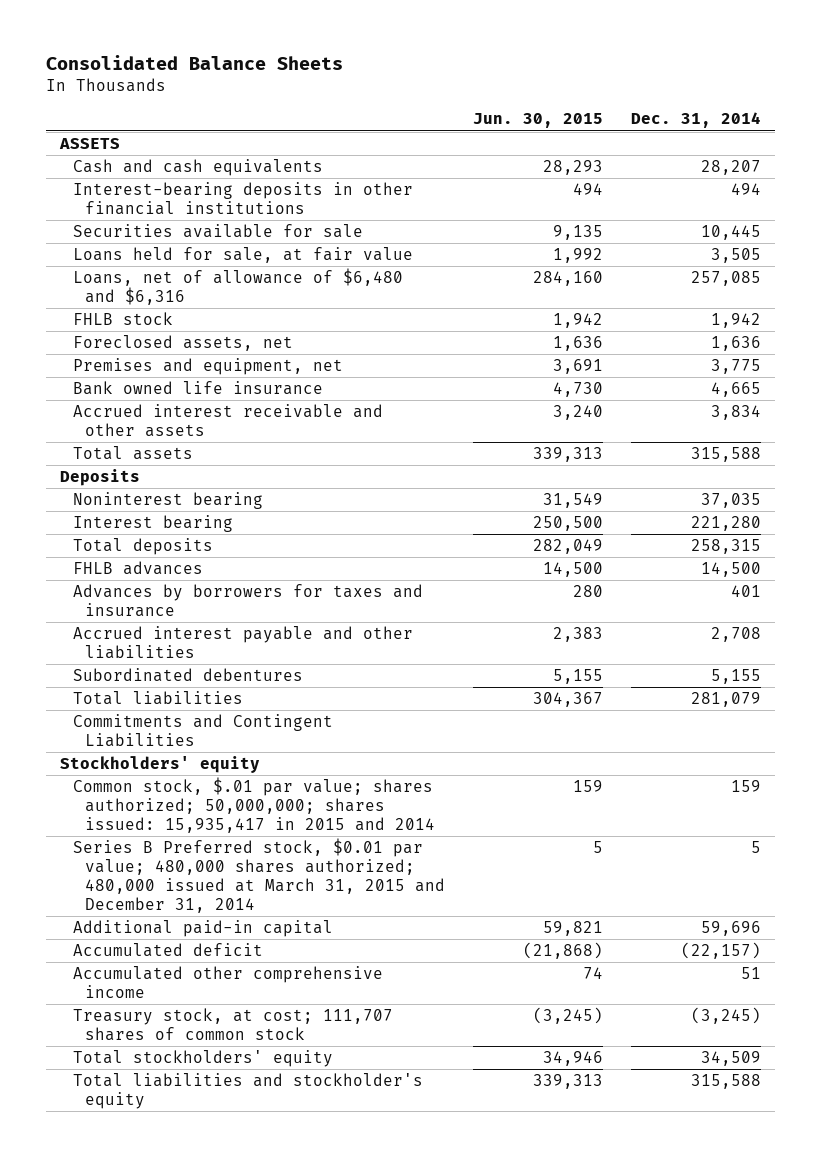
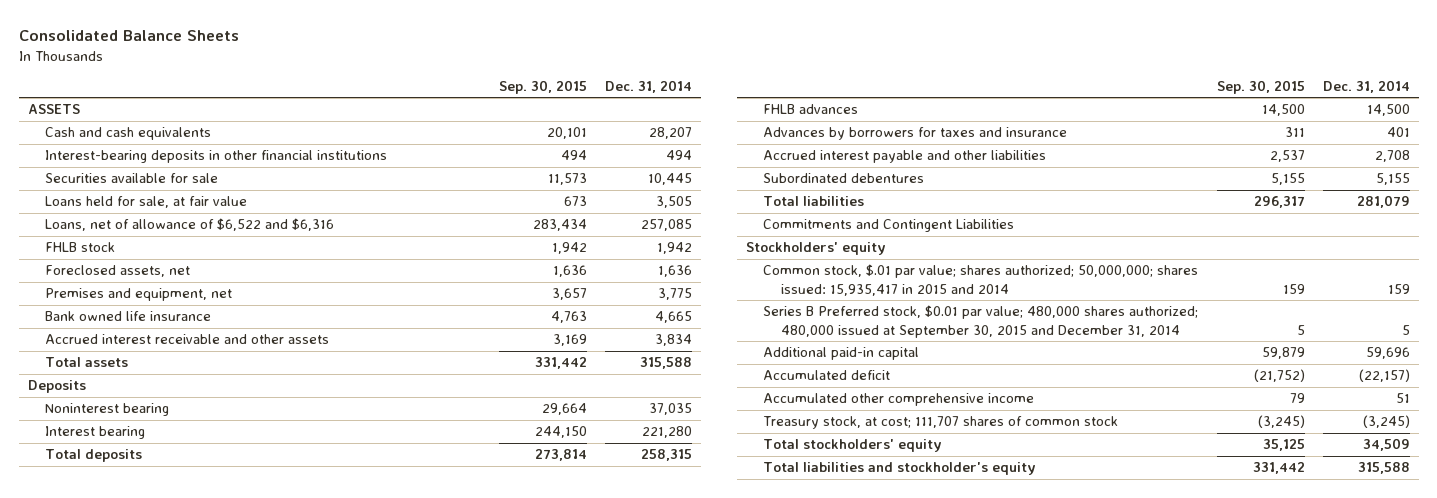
[473,113,604,129] Jun. 30, 2015 -> none
none -> [498,80,587,95] Sep. 30, 2015
[72,268,403,306] Loans, net of allowance of $6,480 and $6,316 -> [45,218,335,232] Loans, net of allowance of $6,522 and $6,316
[72,838,446,914] Series B Preferred stock, $0.01 par value; 480,000 shares authorized; 480,000 issued at March 31, 2015 and December 31, 2014 -> [763,305,1199,338] Series B Preferred stock, $0.01 par value; 480,000 shares authorized; 480,000 issued at September 30, 2015 and December 31, 2014

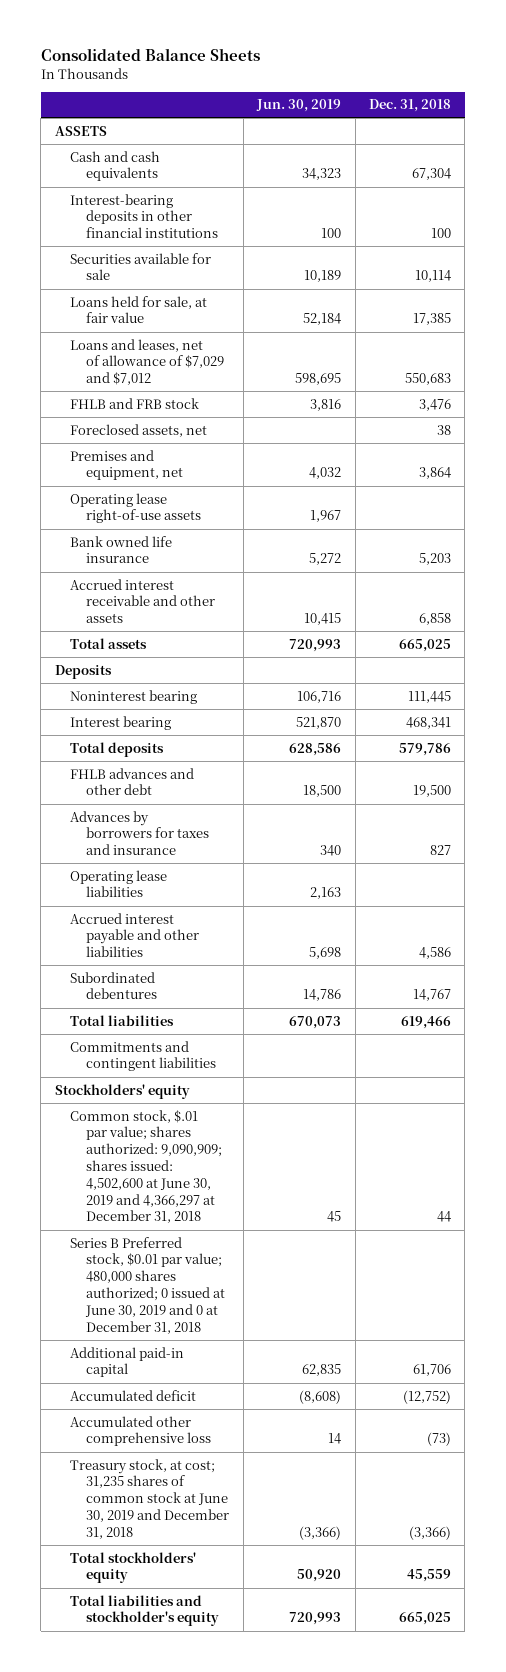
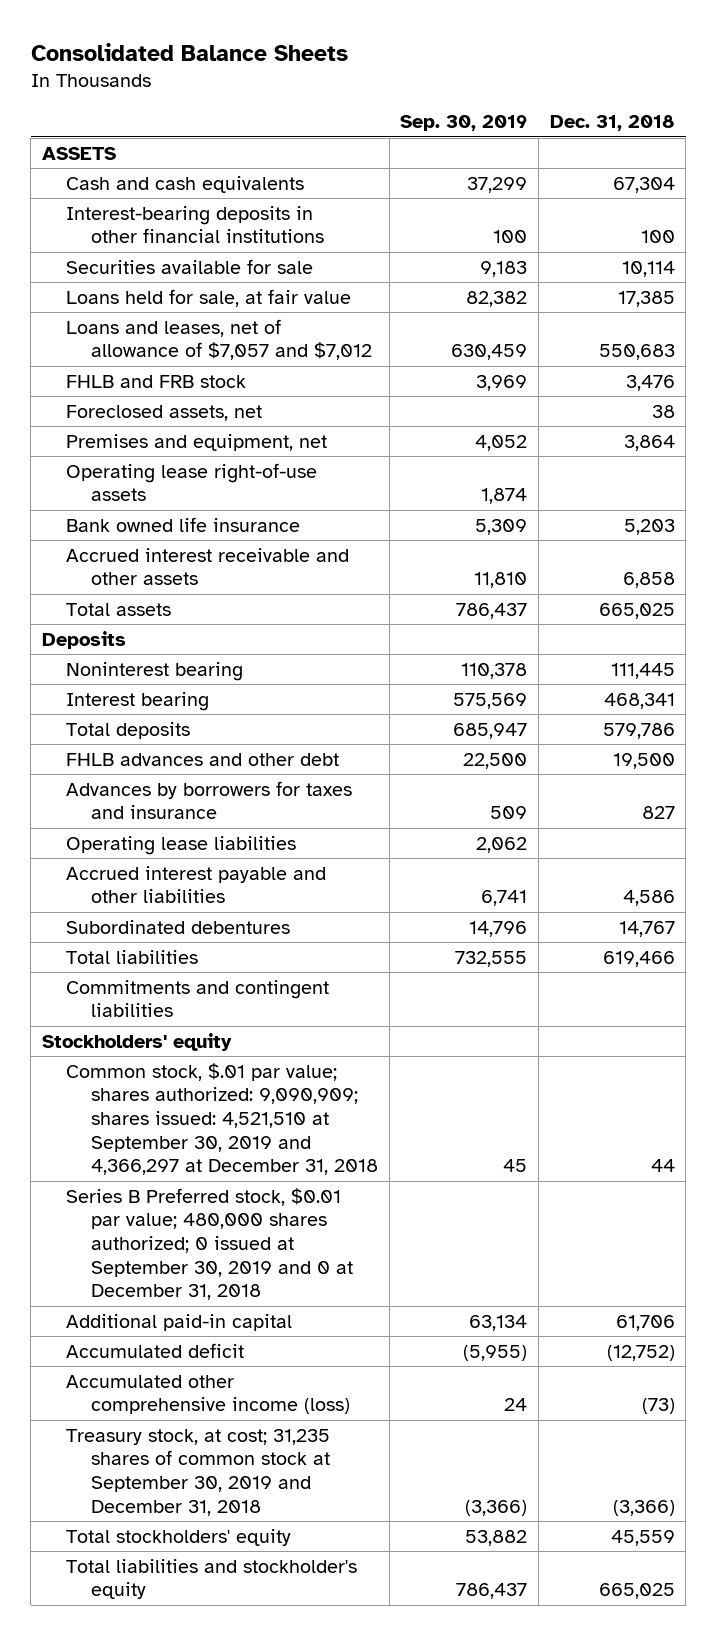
[256,99,342,113] Jun. 30, 2019 -> none
none -> [400,115,528,132] Sep. 30, 2019
[70,338,225,386] Loans and leases, net of allowance of $7,029 and $7,012 -> [66,318,372,361] Loans and leases, net of allowance of $7,057 and $7,012
[70,1109,223,1224] Common stock, $.01 par value; shares authorized: 9,090,909; shares issued: 4,502,600 at June 30, 2019 and 4,366,297 at December 31, 2018 -> [66,1062,378,1176] Common stock, $.01 par value; shares authorized: 9,090,909; shares issued: 4,521,510 at September 30, 2019 and 4,366,297 at December 31, 2018
[70,1236,226,1334] Series B Preferred stock, $0.01 par value; 480,000 shares authorized; 0 issued at June 30, 2019 and 0 at December 31, 2018 -> [66,1187,353,1301] Series B Preferred stock, $0.01 par value; 480,000 shares authorized; 0 issued at September 30, 2019 and 0 at December 31, 2018
[70,1415,212,1447] Accumulated other comprehensive loss -> [66,1374,350,1415] Accumulated other comprehensive income (loss)
[70,1458,230,1539] Treasury stock, at cost; 31,235 shares of common stock at June 30, 2019 and December 31, 2018 -> [66,1428,331,1516] Treasury stock, at cost; 31,235 shares of common stock at September 30, 2019 and December 31, 2018

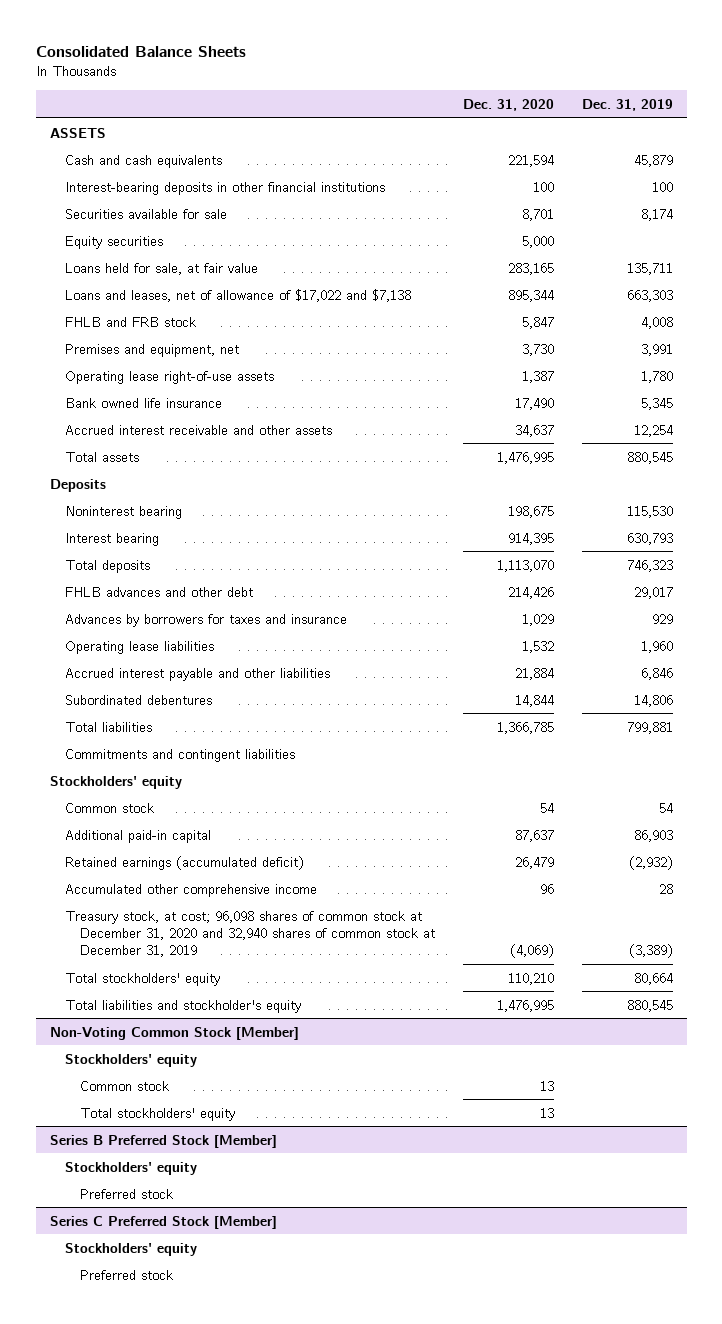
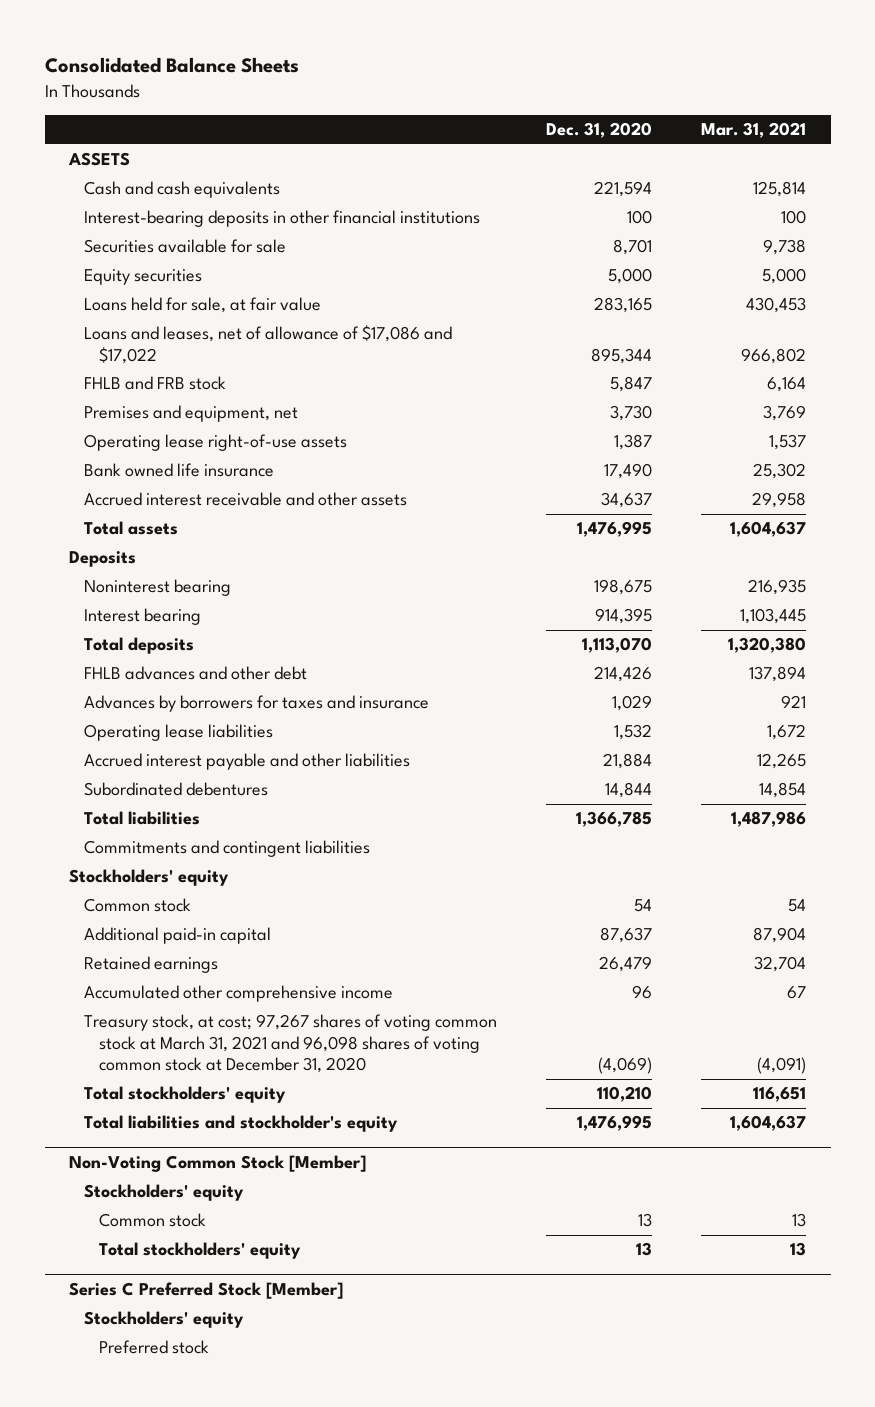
[581,98,673,111] Dec. 31, 2019 -> none
none -> [701,122,807,139] Mar. 31, 2021
[64,288,411,302] Loans and leases, net of allowance of $17,022 and $7,138 -> [83,325,452,364] Loans and leases, net of allowance of $17,086 and $17,022
[64,855,304,870] Retained earnings (accumulated deficit) -> [83,956,218,974] Retained earnings
[64,910,435,958] Treasury stock, at cost; 96,098 shares of common stock at December 31, 2020 and 32,940 shares of common stock at December 31, 2019 -> [83,1014,497,1074] Treasury stock, at cost; 97,267 shares of voting common stock at March 31, 2021 and 96,098 shares of voting common stock at December 31, 2020
[49,1134,277,1148] Series B Preferred Stock [Member] -> none
[64,1161,197,1175] Stockholders' equity -> none
[79,1188,173,1199] Preferred stock -> none

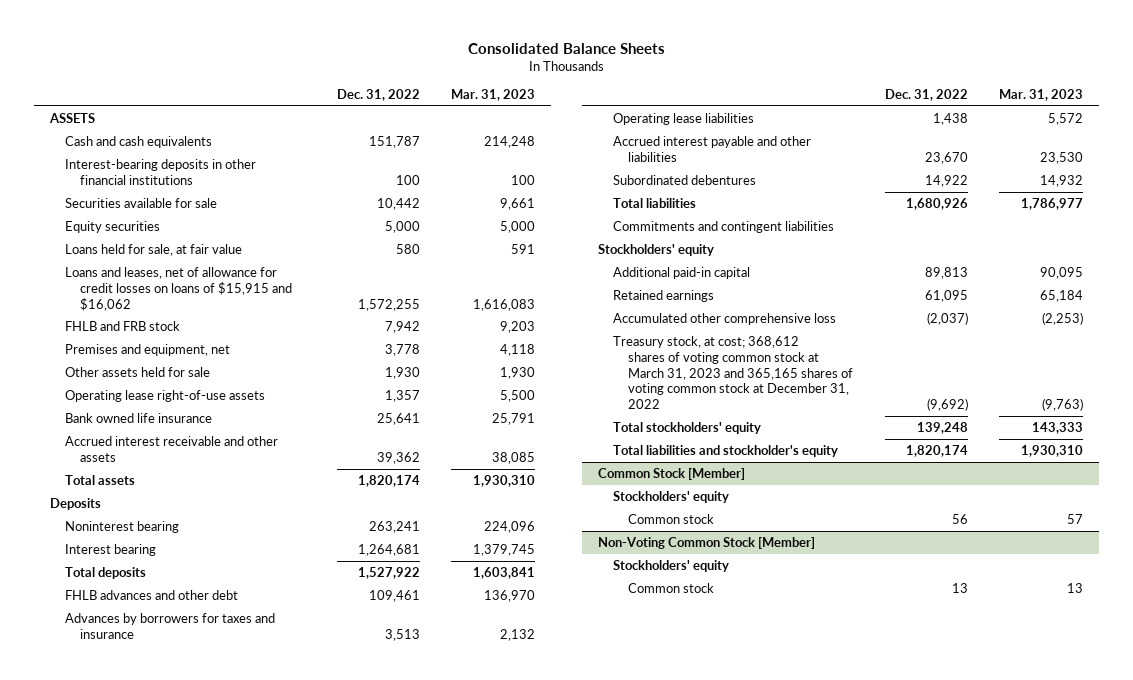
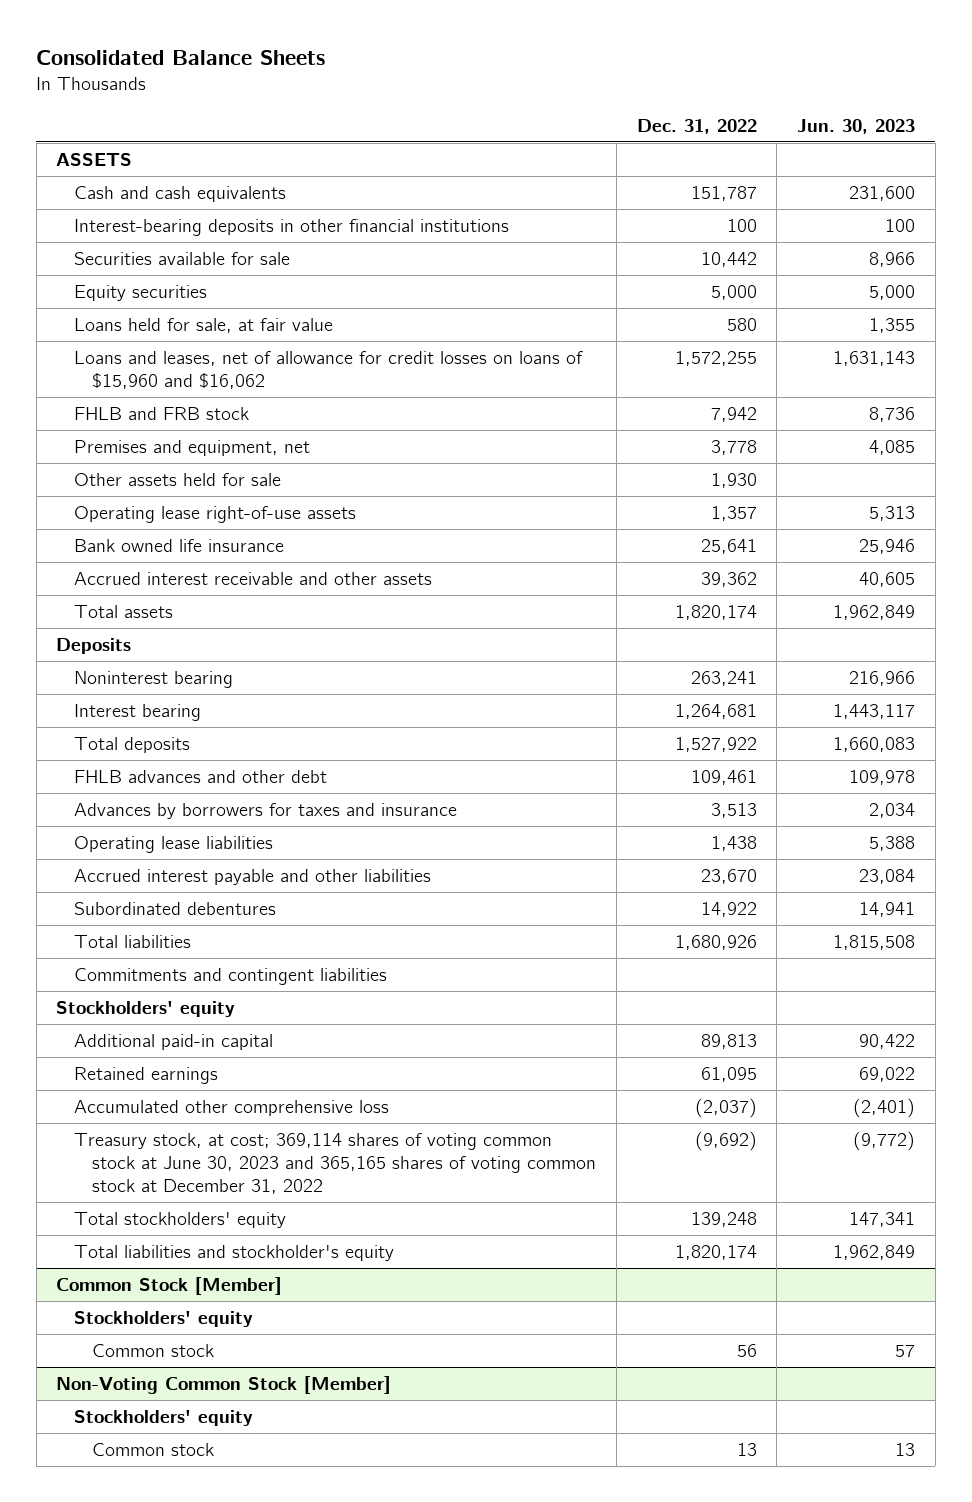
[451,89,536,102] Mar. 31, 2023 -> none
none -> [797,118,916,134] Jun. 30, 2023
[65,266,292,311] Loans and leases, net of allowance for credit losses on loans of $15,915 and $16,062 -> [74,350,584,390] Loans and leases, net of allowance for credit losses on loans of $15,960 and $16,062
[613,335,853,410] Treasury stock, at cost; 368,612 shares of voting common stock at March 31, 2023 and 365,165 shares of voting common stock at December 31, 2022 -> [74,1132,597,1195] Treasury stock, at cost; 369,114 shares of voting common stock at June 30, 2023 and 365,165 shares of voting common stock at December 31, 2022

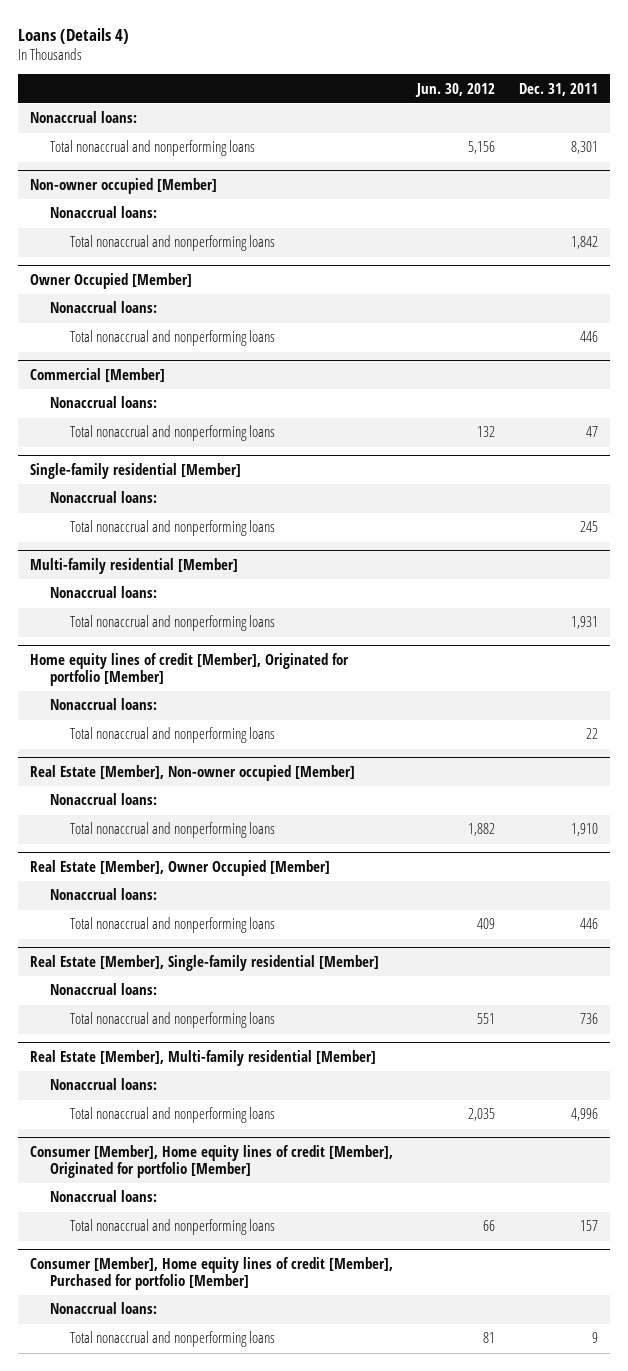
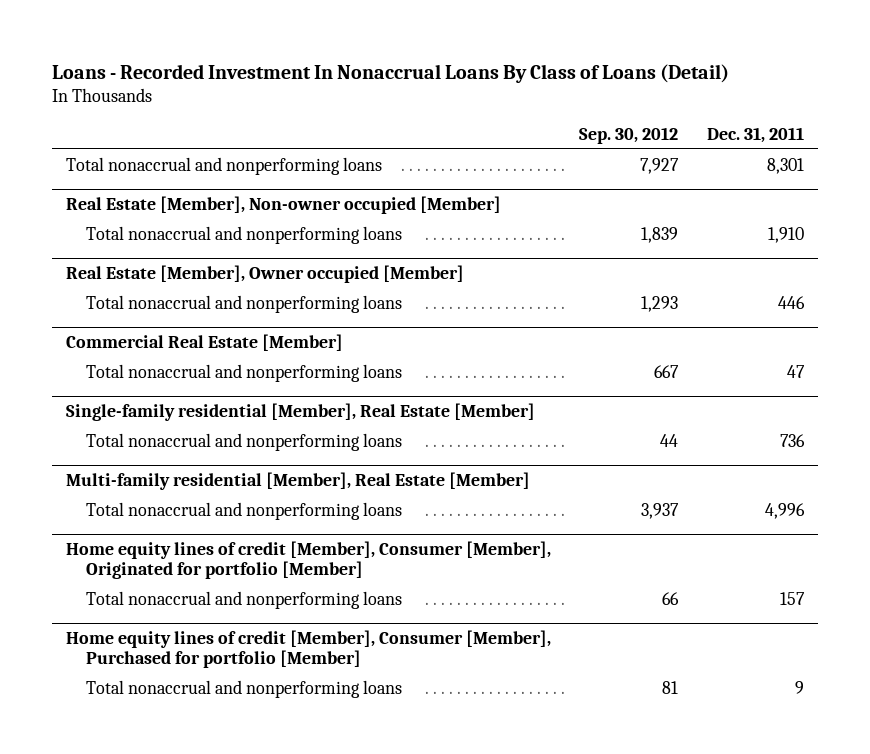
[18,27,130,44] Loans (Details 4) -> [51,63,729,83] Loans - Recorded Investment In Nonaccrual Loans By Class of Loans (Detail)
[414,82,495,97] Jun. 30, 2012 -> none
none -> [579,126,679,144] Sep. 30, 2012
[30,111,138,124] Nonaccrual loans: -> none
[30,178,218,195] Non-owner occupied [Member] -> none
[50,206,158,219] Nonaccrual loans: -> none
[69,235,275,252] Total nonaccrual and nonperforming loans -> none
[30,273,193,290] Owner Occupied [Member] -> none
[50,301,158,314] Nonaccrual loans: -> none
[69,330,275,347] Total nonaccrual and nonperforming loans -> none
[30,368,166,383] Commercial [Member] -> none
[50,396,158,409] Nonaccrual loans: -> none
[69,425,275,442] Total nonaccrual and nonperforming loans -> none
[30,463,242,480] Single-family residential [Member] -> none
[50,491,158,504] Nonaccrual loans: -> none
[69,520,275,537] Total nonaccrual and nonperforming loans -> none
[30,558,239,575] Multi-family residential [Member] -> none
[50,586,158,599] Nonaccrual loans: -> none
[69,615,275,632] Total nonaccrual and nonperforming loans -> none
[30,653,350,687] Home equity lines of credit [Member], Originated for portfolio [Member] -> none
[50,698,158,711] Nonaccrual loans: -> none
[69,727,275,744] Total nonaccrual and nonperforming loans -> none
[50,793,158,806] Nonaccrual loans: -> none
[50,888,158,901] Nonaccrual loans: -> none
[30,860,331,877] Real Estate [Member], Owner Occupied [Member] -> [65,264,464,283] Real Estate [Member], Owner occupied [Member]
[50,983,158,996] Nonaccrual loans: -> none
none -> [65,333,343,351] Commercial Real Estate [Member]
none -> [85,363,402,382] Total nonaccrual and nonperforming loans
[30,955,380,972] Real Estate [Member], Single-family residential [Member] -> [65,402,535,421] Single-family residential [Member], Real Estate [Member]
[50,1078,158,1091] Nonaccrual loans: -> none
[30,1050,377,1067] Real Estate [Member], Multi-family residential [Member] -> [65,471,530,490] Multi-family residential [Member], Real Estate [Member]
[50,1190,158,1203] Nonaccrual loans: -> none
[30,1145,394,1179] Consumer [Member], Home equity lines of credit [Member], Originated for portfolio [Member] -> [65,540,551,579] Home equity lines of credit [Member], Consumer [Member], Originated for portfolio [Member]
[50,1302,158,1315] Nonaccrual loans: -> none
[30,1257,394,1291] Consumer [Member], Home equity lines of credit [Member], Purchased for portfolio [Member] -> [65,629,551,668] Home equity lines of credit [Member], Consumer [Member], Purchased for portfolio [Member]

